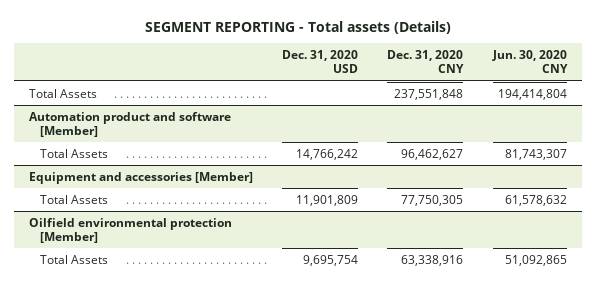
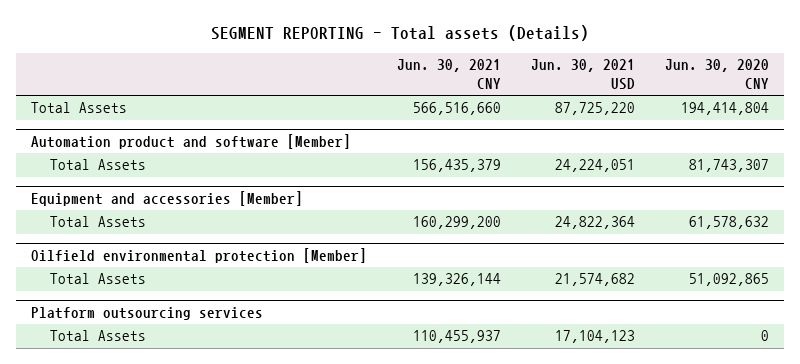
[281,49,358,74] Dec. 31, 2020 USD -> none
[387,49,465,74] Dec. 31, 2020 CNY -> none
none -> [396,59,501,90] Jun. 30, 2021 CNY
none -> [530,59,635,91] Jun. 30, 2021 USD
none -> [30,306,263,320] Platform outsourcing services
none -> [49,330,146,342] Total Assets

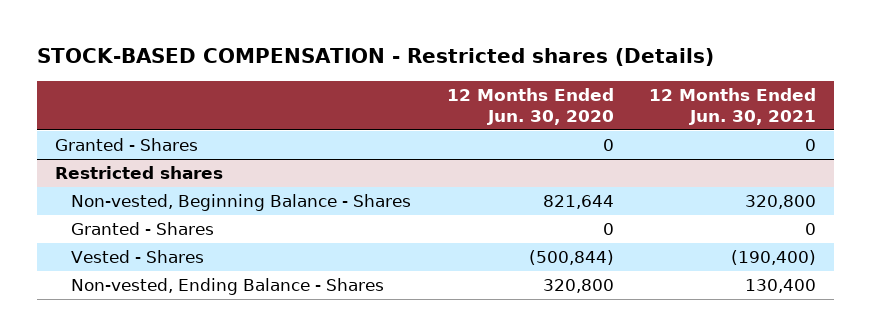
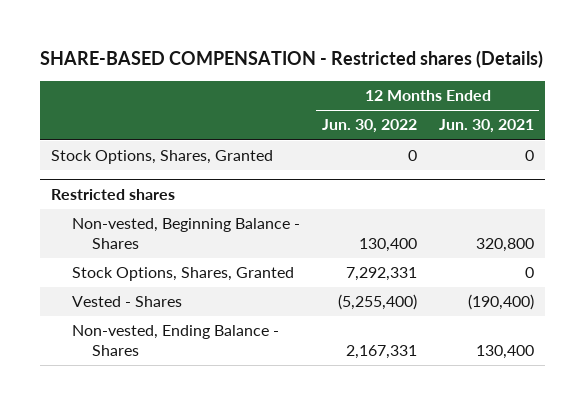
[36,48,714,67] STOCK-BASED COMPENSATION - Restricted shares (Details) -> [40,49,544,68] SHARE-BASED COMPENSATION - Restricted shares (Details)
[446,87,614,126] 12 Months Ended Jun. 30, 2020 -> none
none -> [321,119,417,134] Jun. 30, 2022
[54,138,198,152] Granted - Shares -> [51,150,274,165] Stock Options, Shares, Granted
[70,222,214,236] Granted - Shares -> [71,267,294,282] Stock Options, Shares, Granted

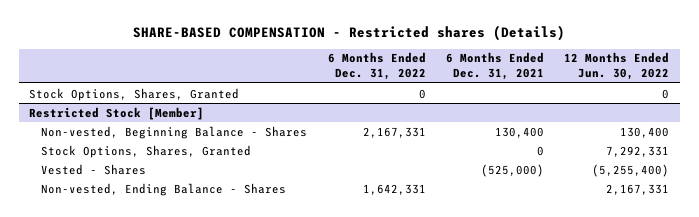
[438,119,534,134] Jun. 30, 2021 -> none
none -> [327,52,426,81] 6 Months Ended Dec. 31, 2022
none -> [446,52,545,81] 6 Months Ended Dec. 31, 2021
[51,189,176,201] Restricted shares -> [29,106,205,120] Restricted Stock [Member]

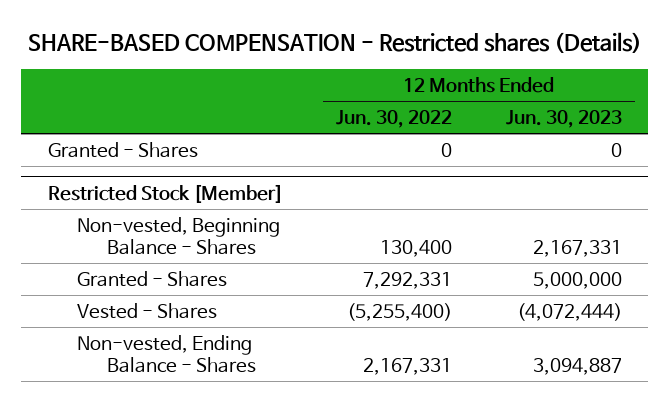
[327,52,426,81] 6 Months Ended Dec. 31, 2022 -> none
[446,52,545,81] 6 Months Ended Dec. 31, 2021 -> none
none -> [505,110,622,129] Jun. 30, 2023
[29,87,240,101] Stock Options, Shares, Granted -> [47,141,198,158] Granted - Shares
[41,144,252,158] Stock Options, Shares, Granted -> [77,270,228,287] Granted - Shares

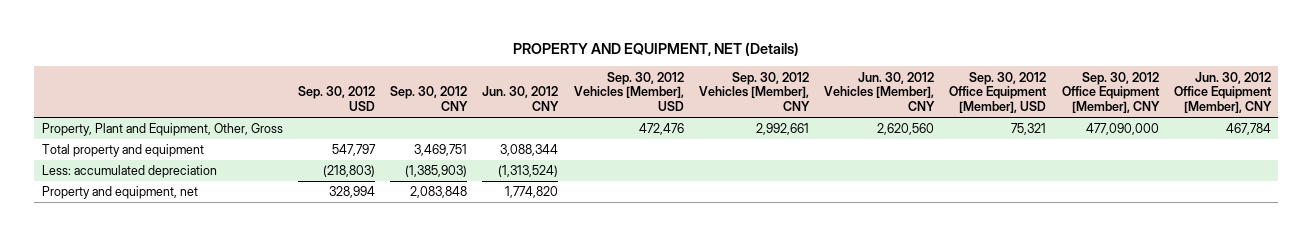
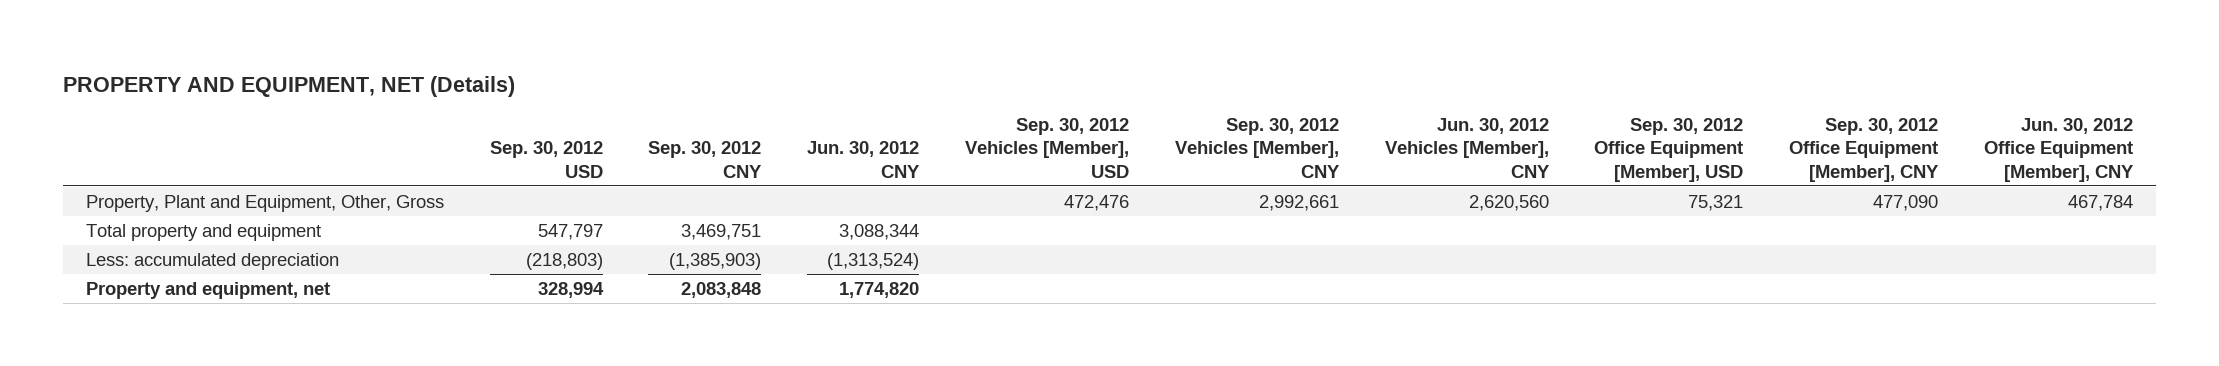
[1085,123,1159,136] 477,090,000 -> [1873,194,1939,211] 477,090

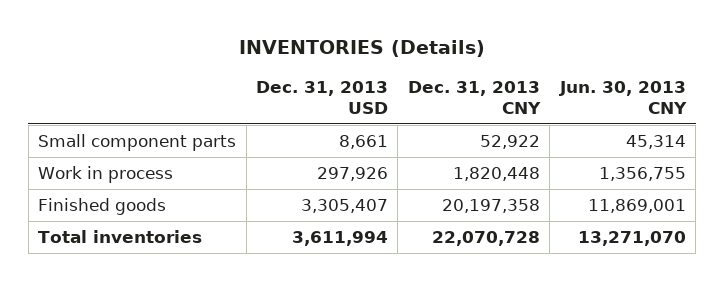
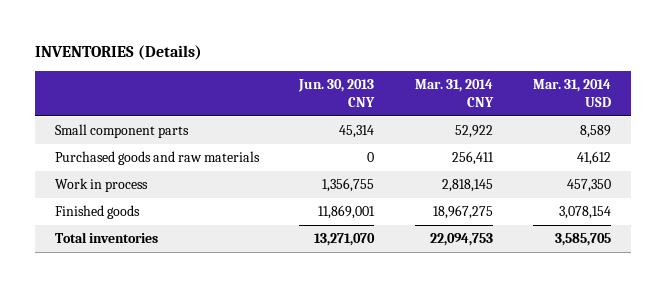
[255,80,388,114] Dec. 31, 2013 USD -> none
[407,80,541,114] Dec. 31, 2013 CNY -> none
none -> [414,78,494,107] Mar. 31, 2014 CNY
none -> [533,78,612,107] Mar. 31, 2014 USD
none -> [55,151,261,166] Purchased goods and raw materials

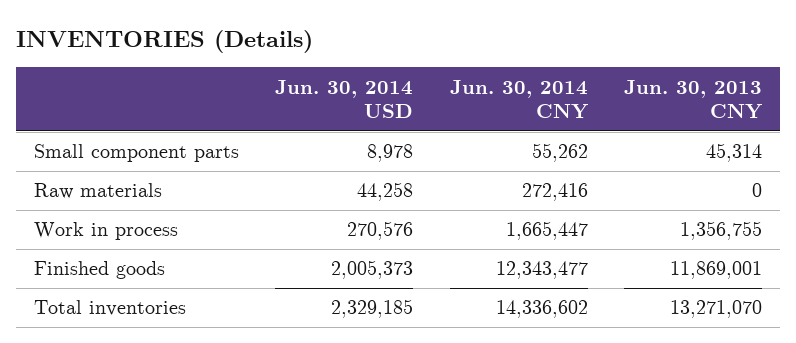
[414,78,494,107] Mar. 31, 2014 CNY -> none
[533,78,612,107] Mar. 31, 2014 USD -> none
none -> [275,79,414,119] Jun. 30, 2014 USD
none -> [449,79,588,120] Jun. 30, 2014 CNY
[55,151,261,166] Purchased goods and raw materials -> [34,183,163,200] Raw materials

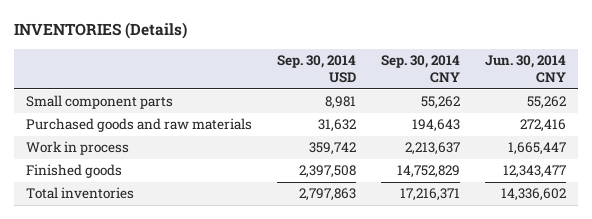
[275,79,414,119] Jun. 30, 2014 USD -> none
[623,79,762,120] Jun. 30, 2013 CNY -> none
none -> [277,54,357,84] Sep. 30, 2014 USD
none -> [380,54,460,84] Sep. 30, 2014 CNY
[34,183,163,200] Raw materials -> [26,118,253,133] Purchased goods and raw materials

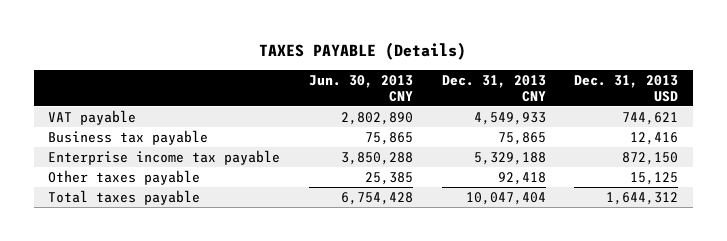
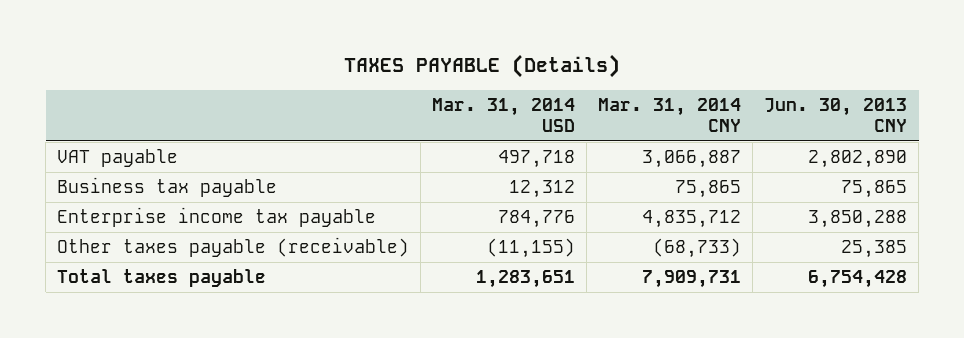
[441,74,546,102] Dec. 31, 2013 CNY -> none
[574,74,679,102] Dec. 31, 2013 USD -> none
none -> [432,98,576,132] Mar. 31, 2014 USD
none -> [598,98,742,132] Mar. 31, 2014 CNY
[48,169,201,185] Other taxes payable -> [57,237,410,258] Other taxes payable (receivable)

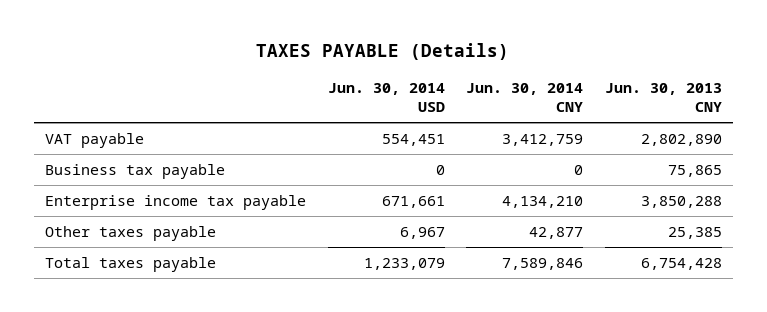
[432,98,576,132] Mar. 31, 2014 USD -> none
[598,98,742,132] Mar. 31, 2014 CNY -> none
none -> [327,83,445,113] Jun. 30, 2014 USD
none -> [466,83,584,113] Jun. 30, 2014 CNY
[57,237,410,258] Other taxes payable (receivable) -> [44,225,216,241] Other taxes payable

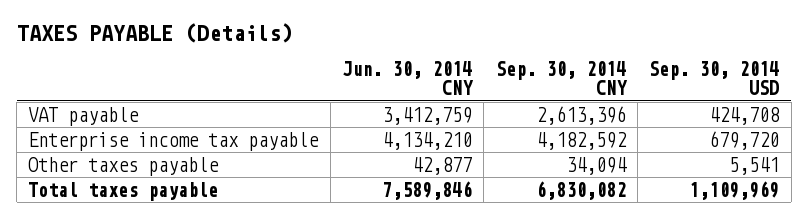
[327,83,445,113] Jun. 30, 2014 USD -> none
[604,83,722,113] Jun. 30, 2013 CNY -> none
none -> [495,61,628,96] Sep. 30, 2014 CNY
none -> [649,61,780,96] Sep. 30, 2014 USD
[44,163,225,179] Business tax payable -> none

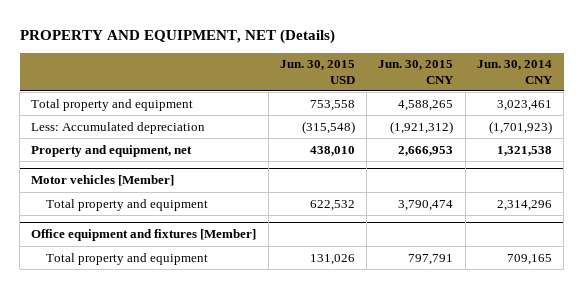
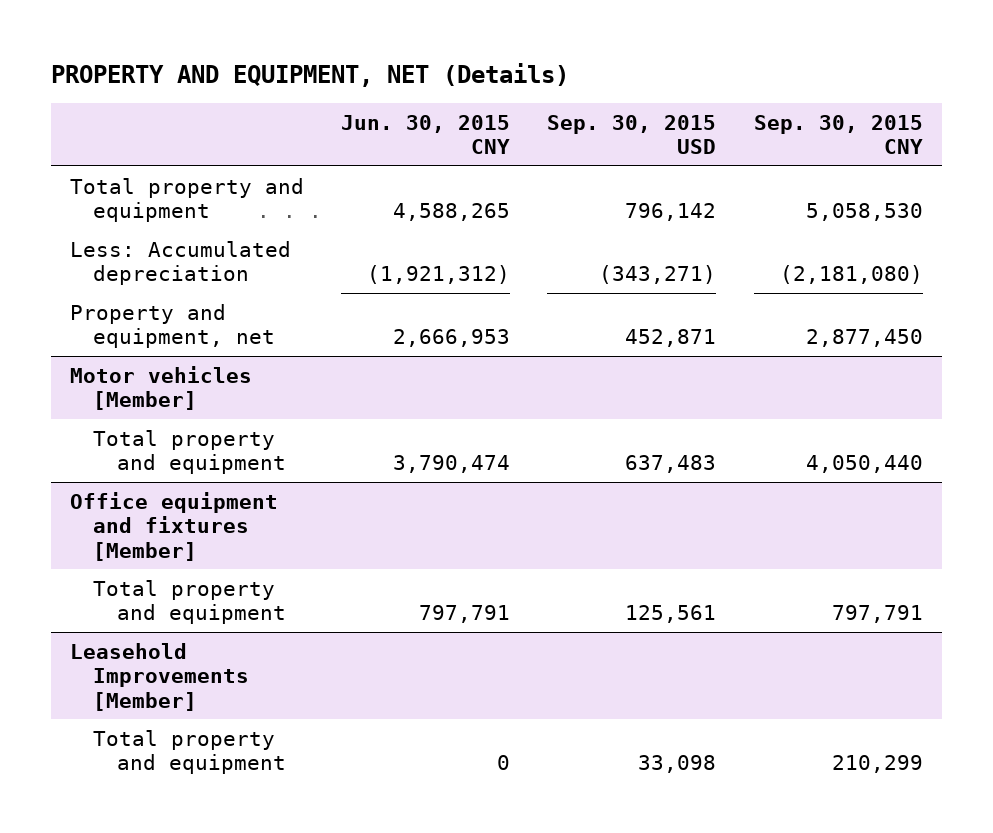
[279,60,355,84] Jun. 30, 2015 USD -> none
[476,60,553,84] Jun. 30, 2014 CNY -> none
none -> [547,114,717,155] Sep. 30, 2015 USD
none -> [753,114,923,155] Sep. 30, 2015 CNY
none -> [69,642,250,711] Leasehold Improvements [Member]
none -> [93,729,286,775] Total property and equipment

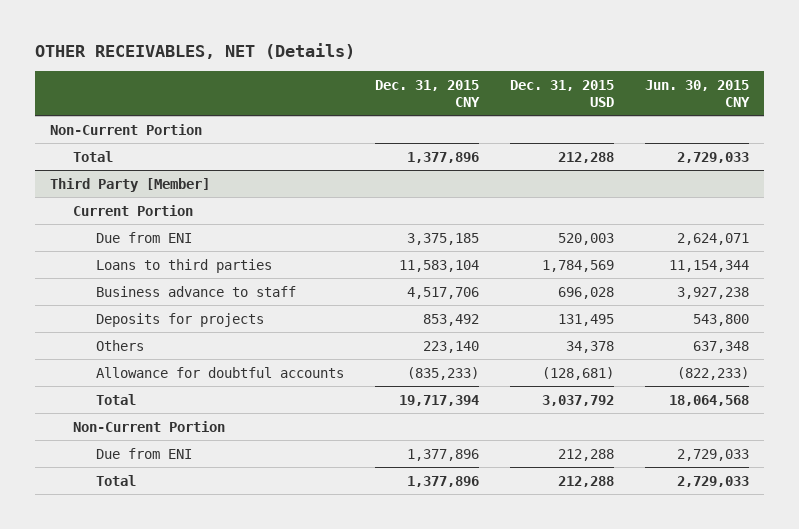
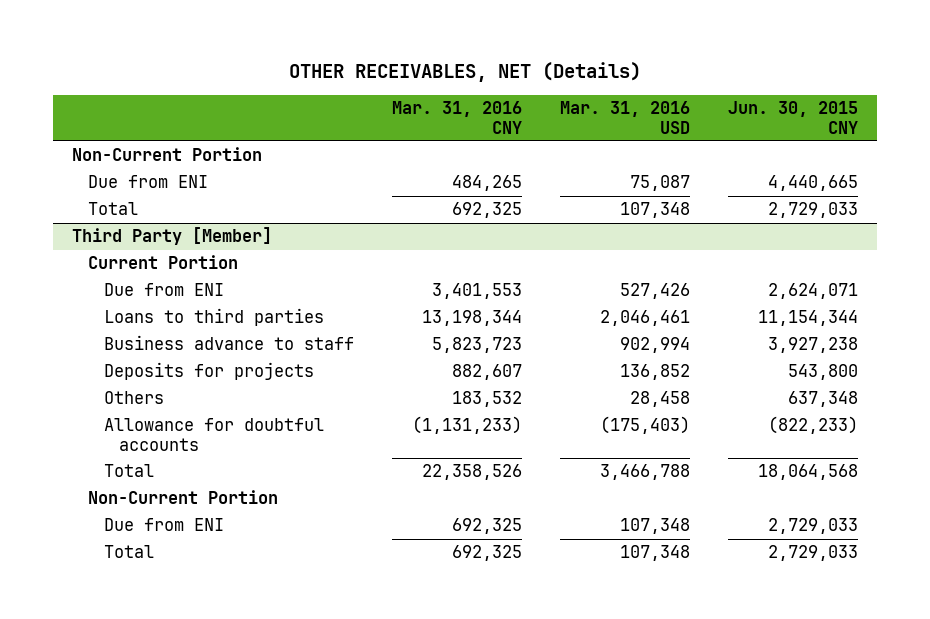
[374,79,480,107] Dec. 31, 2015 CNY -> none
[509,79,614,107] Dec. 31, 2015 USD -> none
none -> [391,100,522,134] Mar. 31, 2016 CNY
none -> [559,100,690,134] Mar. 31, 2016 USD
none -> [87,175,208,189] Due from ENI

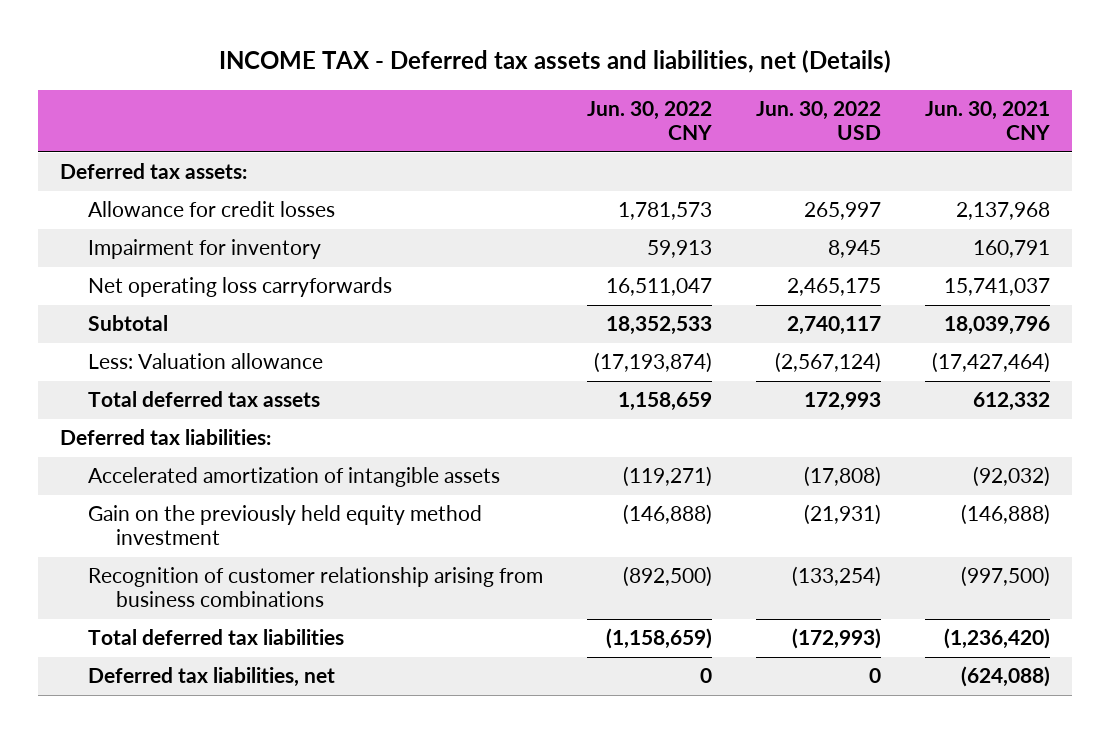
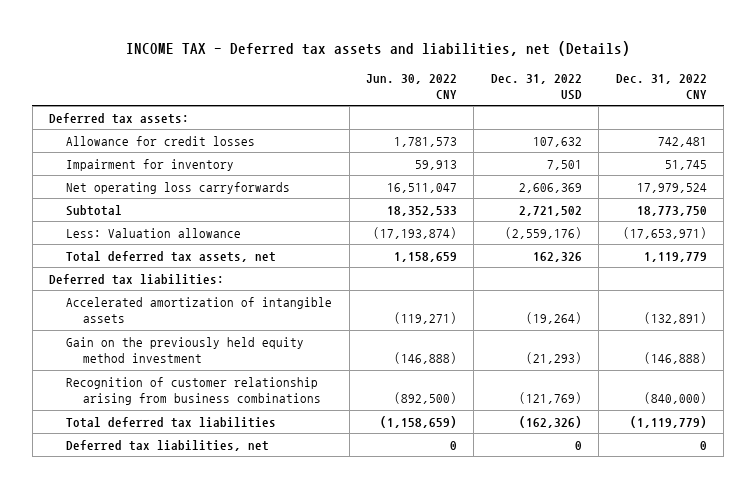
[756,100,882,141] Jun. 30, 2022 USD -> none
[925,100,1051,141] Jun. 30, 2021 CNY -> none
none -> [490,73,582,101] Dec. 31, 2022 USD
none -> [615,73,707,100] Dec. 31, 2022 CNY
[88,391,321,408] Total deferred tax assets -> [66,250,277,262] Total deferred tax assets, net

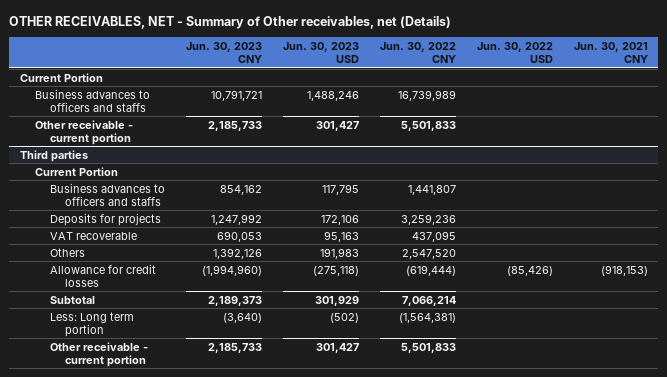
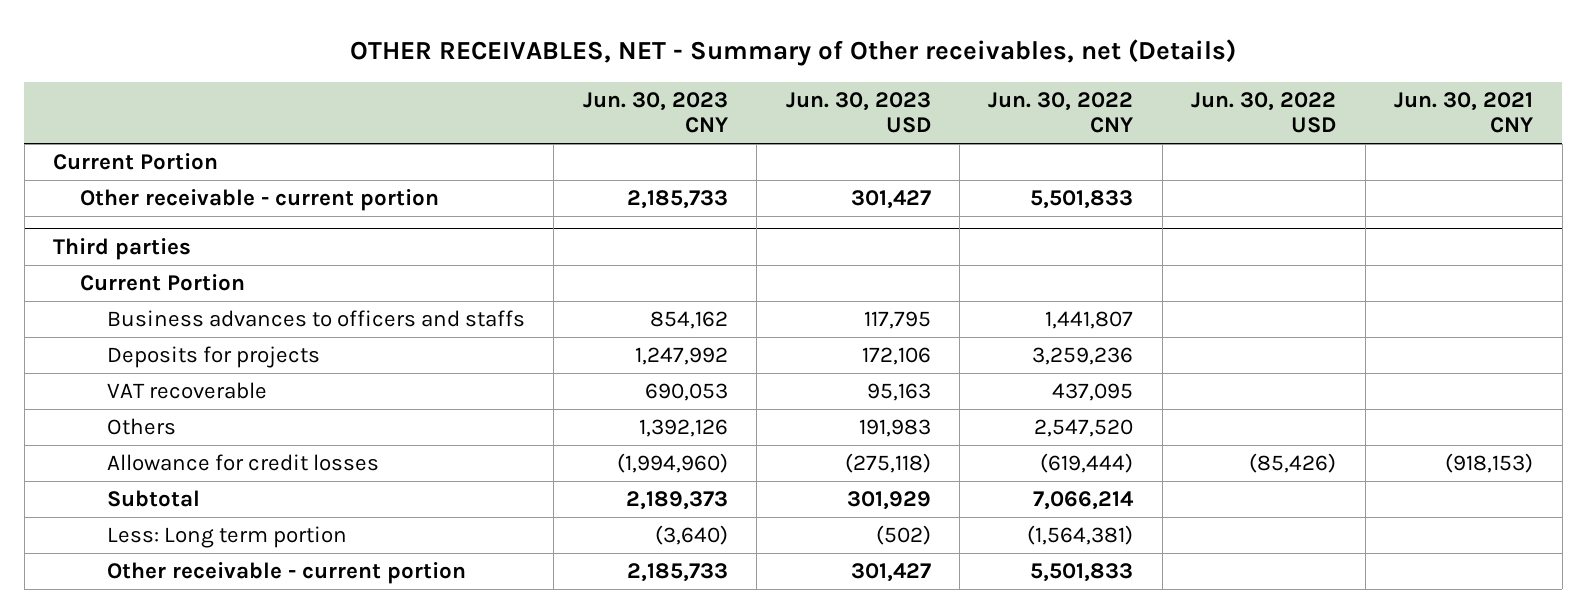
[34,88,150,112] Business advances to officers and staffs -> none

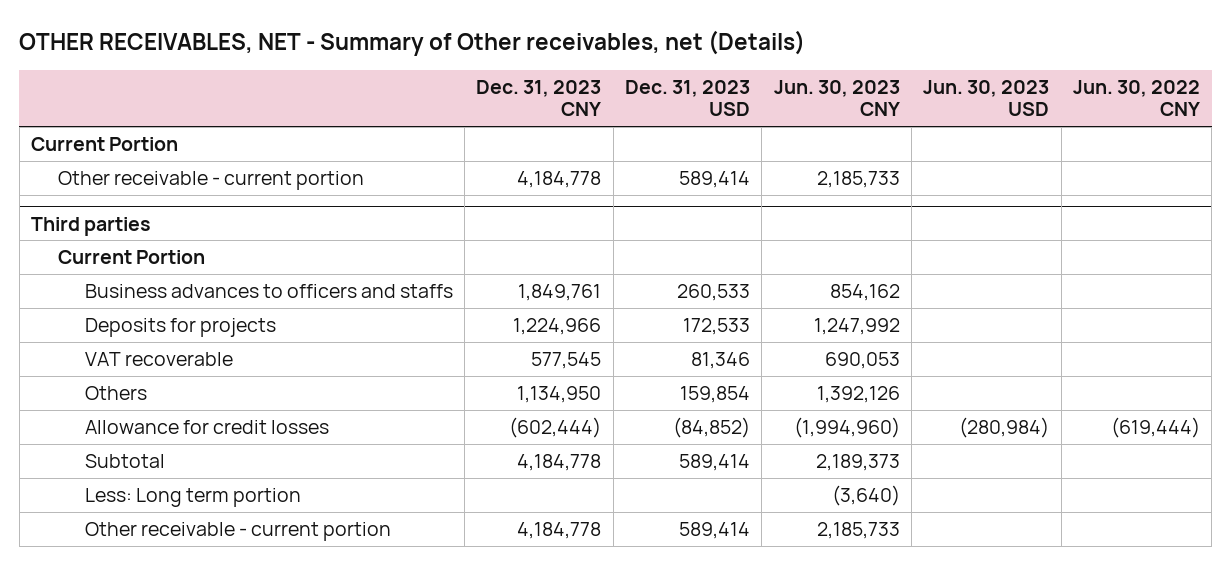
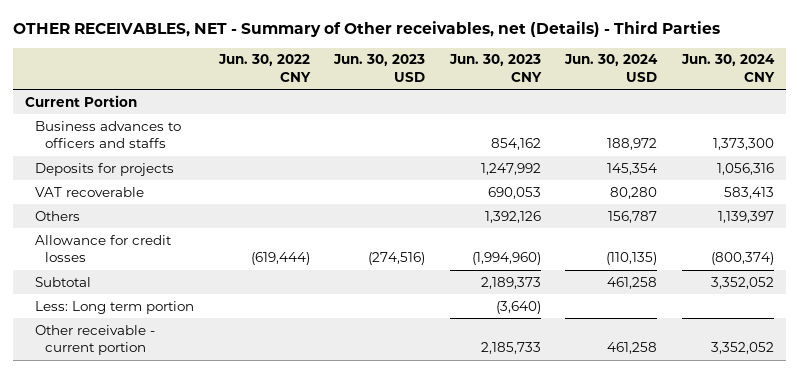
[19,29,806,56] OTHER RECEIVABLES, NET - Summary of Other receivables, net (Details) -> [12,20,720,37] OTHER RECEIVABLES, NET - Summary of Other receivables, net (Details) - Third Parties
[476,79,602,117] Dec. 31, 2023 CNY -> none
[624,79,750,117] Dec. 31, 2023 USD -> none
none -> [564,54,659,82] Jun. 30, 2024 USD
none -> [680,54,775,82] Jun. 30, 2024 CNY
[57,171,364,191] Other receivable - current portion -> none
[31,216,152,236] Third parties -> none
[57,250,205,265] Current Portion -> none
[959,417,1050,439] (280,984) -> [368,252,426,266] (274,516)

